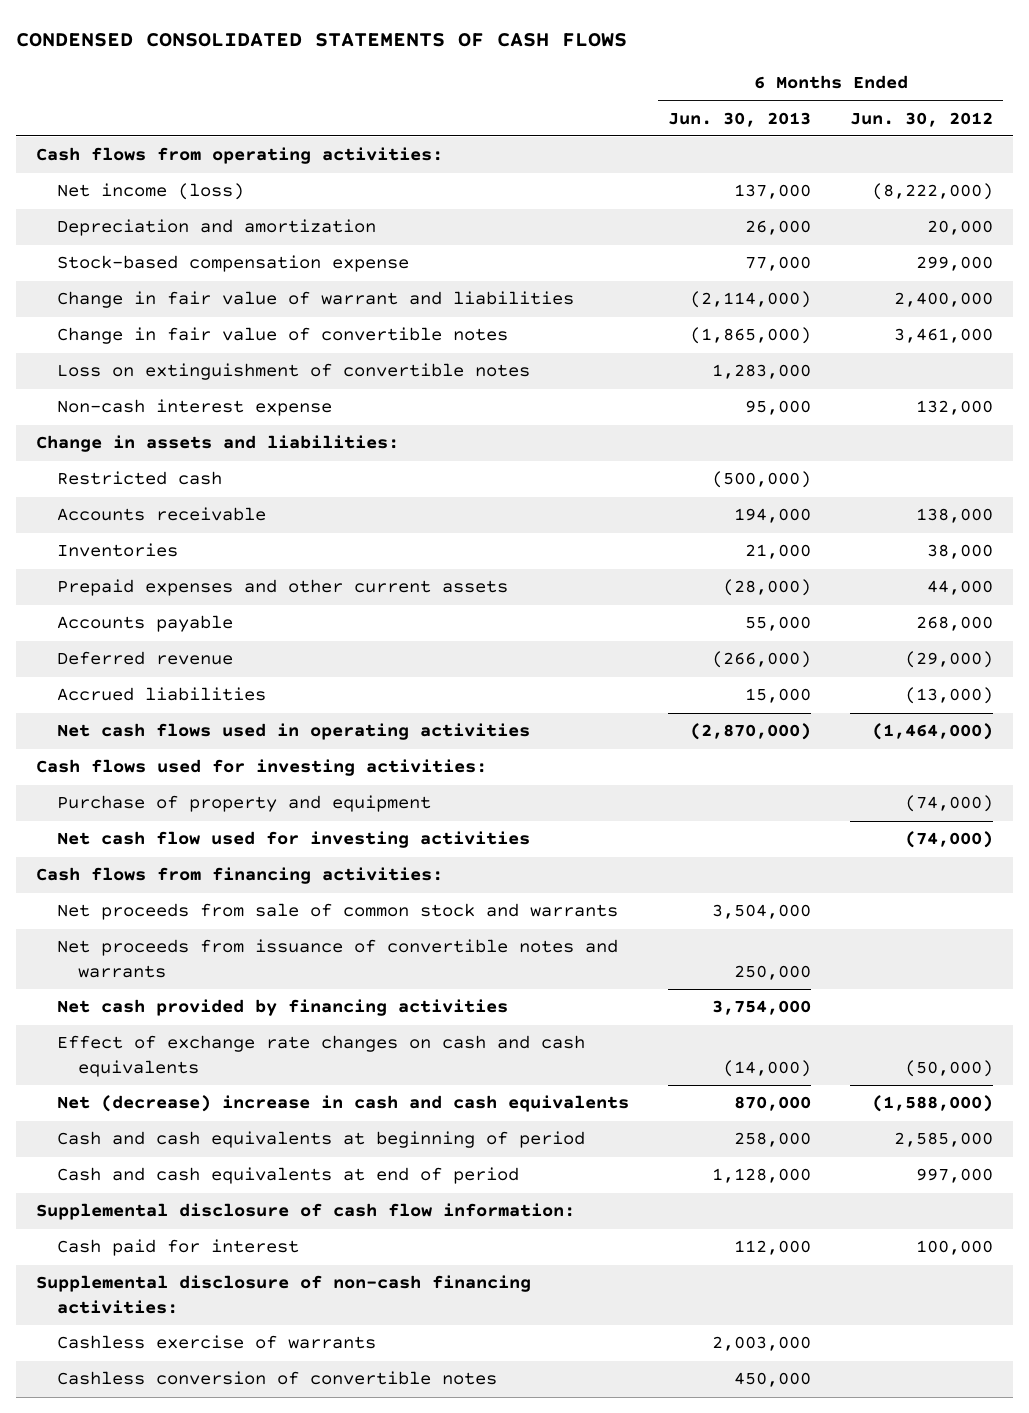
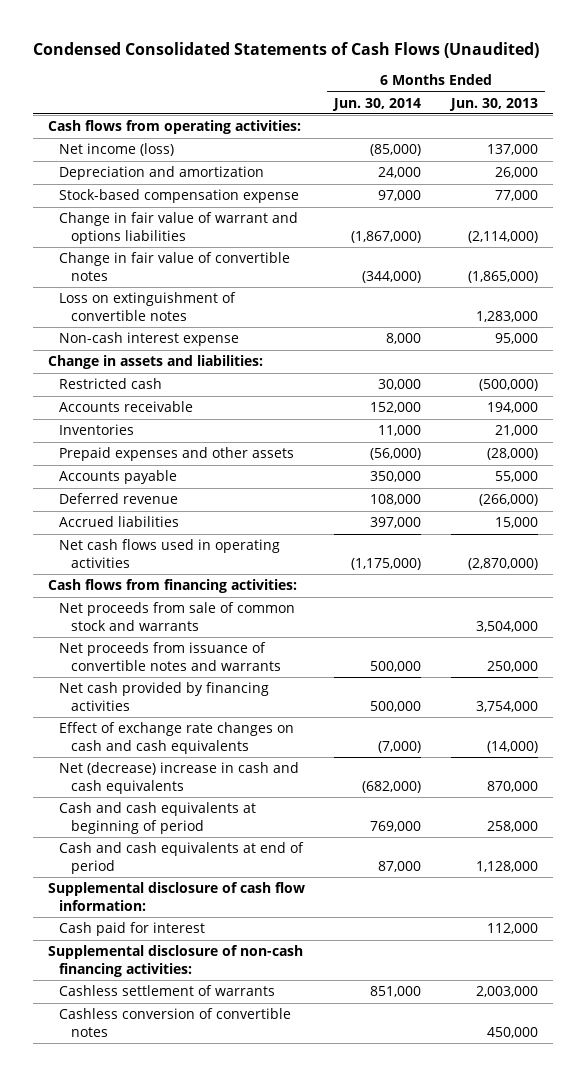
[16,32,628,47] CONDENSED CONSOLIDATED STATEMENTS OF CASH FLOWS -> [32,41,539,58] Condensed Consolidated Statements of Cash Flows (Unaudited)
[850,111,994,127] Jun. 30, 2012 -> none
none -> [332,97,422,111] Jun. 30, 2014
[56,291,574,309] Change in fair value of warrant and liabilities -> [59,212,299,244] Change in fair value of warrant and options liabilities
[56,579,508,597] Prepaid expenses and other current assets -> [59,447,295,462] Prepaid expenses and other assets
[35,759,487,777] Cash flows used for investing activities: -> none
[56,795,431,813] Purchase of property and equipment -> none
[56,831,530,849] Net cash flow used for investing activities -> none
[56,1335,376,1350] Cashless exercise of warrants -> [59,985,276,997] Cashless settlement of warrants

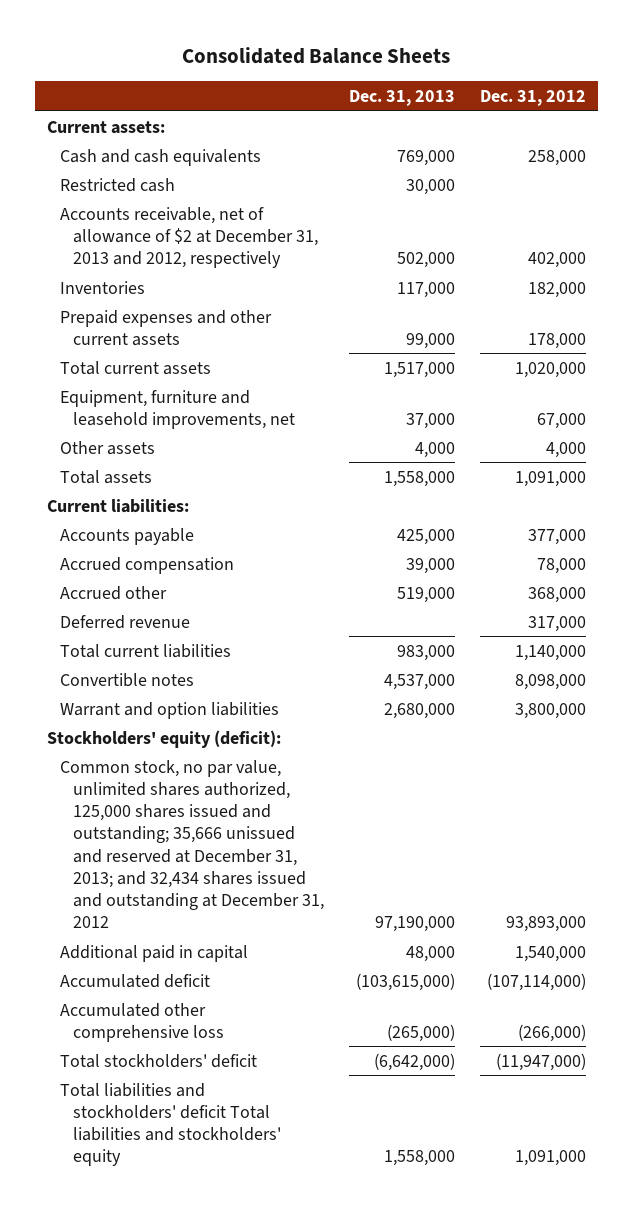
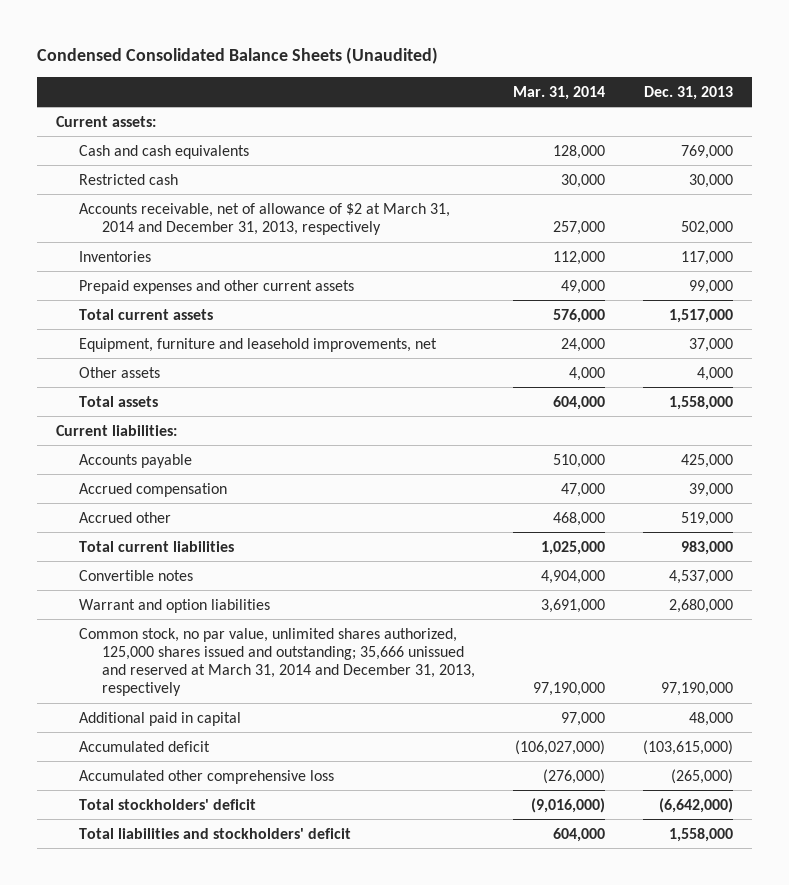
[182,47,451,65] Consolidated Balance Sheets -> [37,47,439,65] Condensed Consolidated Balance Sheets (Unaudited)
[479,89,586,106] Dec. 31, 2012 -> none
none -> [512,85,605,100] Mar. 31, 2014
[60,206,319,269] Accounts receivable, net of allowance of $2 at December 31, 2013 and 2012, respectively -> [78,202,450,235] Accounts receivable, net of allowance of $2 at March 31, 2014 and December 31, 2013, respectively
[60,614,191,629] Deferred revenue -> none
[47,729,282,748] Stockholders' equity (deficit): -> none
[60,759,325,929] Common stock, no par value, unlimited shares authorized, 125,000 shares issued and outstanding; 35,666 unissued and reserved at December 31, 2013; and 32,434 shares issued and outstanding at December 31, 2012 -> [78,627,475,697] Common stock, no par value, unlimited shares authorized, 125,000 shares issued and outstanding; 35,666 unissued and reserved at March 31, 2014 and December 31, 2013, respectively
[60,1082,282,1167] Total liabilities and stockholders' deficit Total liabilities and stockholders' equity -> [78,827,351,839] Total liabilities and stockholders' deficit

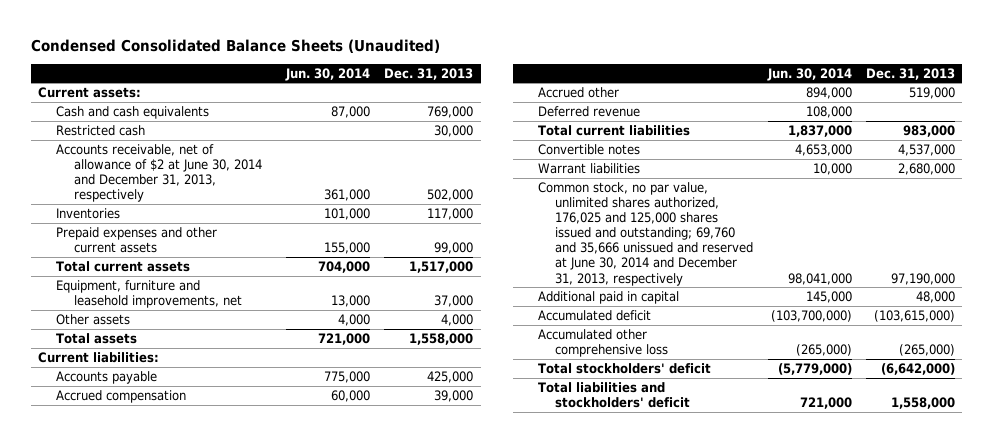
[512,85,605,100] Mar. 31, 2014 -> none
none -> [285,67,371,81] Jun. 30, 2014
[78,202,450,235] Accounts receivable, net of allowance of $2 at March 31, 2014 and December 31, 2013, respectively -> [56,143,262,203] Accounts receivable, net of allowance of $2 at June 30, 2014 and December 31, 2013, respectively
none -> [537,105,640,117] Deferred revenue
[78,598,270,613] Warrant and option liabilities -> [537,162,640,174] Warrant liabilities
[78,627,475,697] Common stock, no par value, unlimited shares authorized, 125,000 shares issued and outstanding; 35,666 unissued and reserved at March 31, 2014 and December 31, 2013, respectively -> [537,181,754,286] Common stock, no par value, unlimited shares authorized, 176,025 and 125,000 shares issued and outstanding; 69,760 and 35,666 unissued and reserved at June 30, 2014 and December 31, 2013, respectively

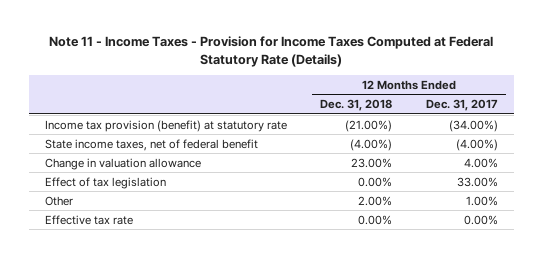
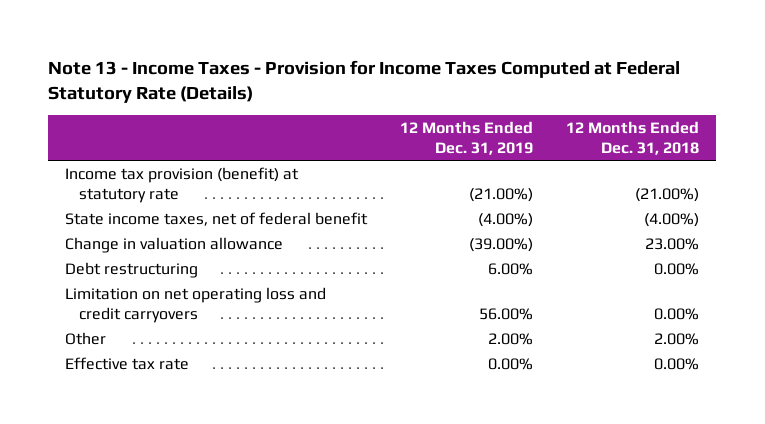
[49,36,494,67] Note 11 - Income Taxes - Provision for Income Taxes Computed at Federal Statutory Rate (Details) -> [48,59,681,103] Note 13 - Income Taxes - Provision for Income Taxes Computed at Federal Statutory Rate (Details)
[425,99,498,112] Dec. 31, 2017 -> none
none -> [400,120,534,155] 12 Months Ended Dec. 31, 2019
[45,176,167,189] Effect of tax legislation -> none
none -> [65,261,199,278] Debt restructuring
none -> [65,286,327,323] Limitation on net operating loss and credit carryovers

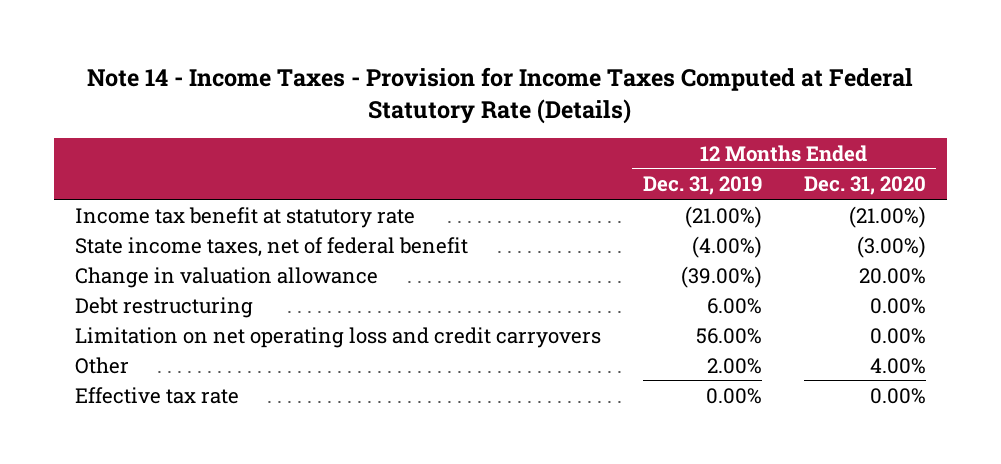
[48,59,681,103] Note 13 - Income Taxes - Provision for Income Taxes Computed at Federal Statutory Rate (Details) -> [87,66,914,124] Note 14 - Income Taxes - Provision for Income Taxes Computed at Federal Statutory Rate (Details)
[566,120,700,155] 12 Months Ended Dec. 31, 2018 -> none
none -> [803,176,926,196] Dec. 31, 2020
[65,166,300,203] Income tax provision (benefit) at statutory rate -> [74,206,415,228] Income tax benefit at statutory rate

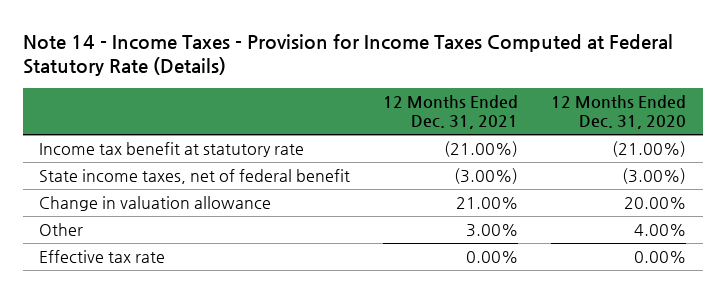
[642,176,762,196] Dec. 31, 2019 -> none
none -> [383,95,519,130] 12 Months Ended Dec. 31, 2021
[74,296,253,318] Debt restructuring -> none
[74,326,601,348] Limitation on net operating loss and credit carryovers -> none

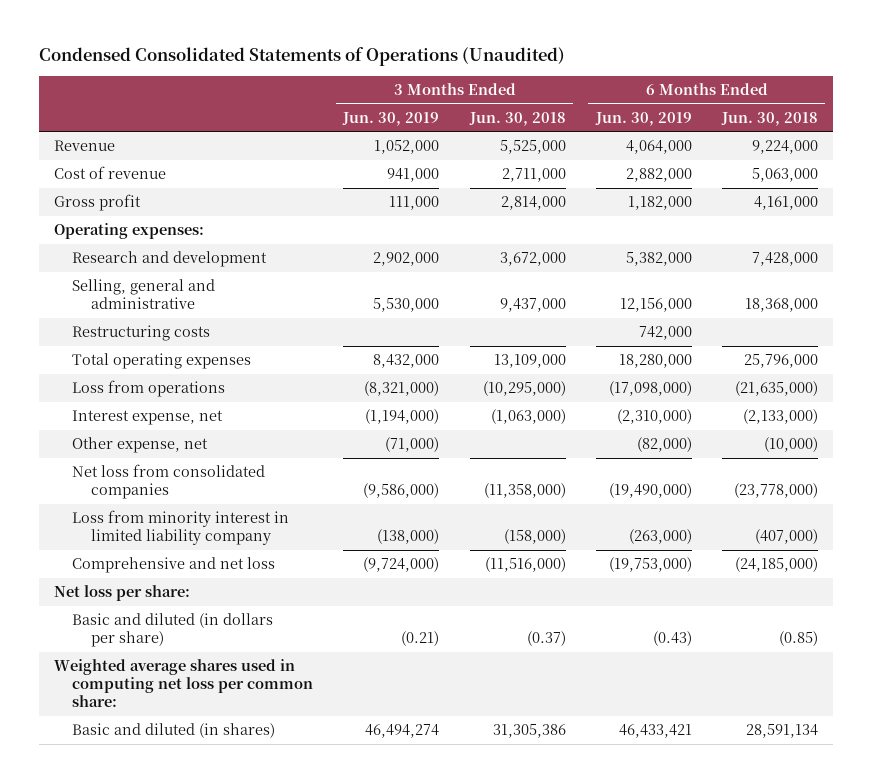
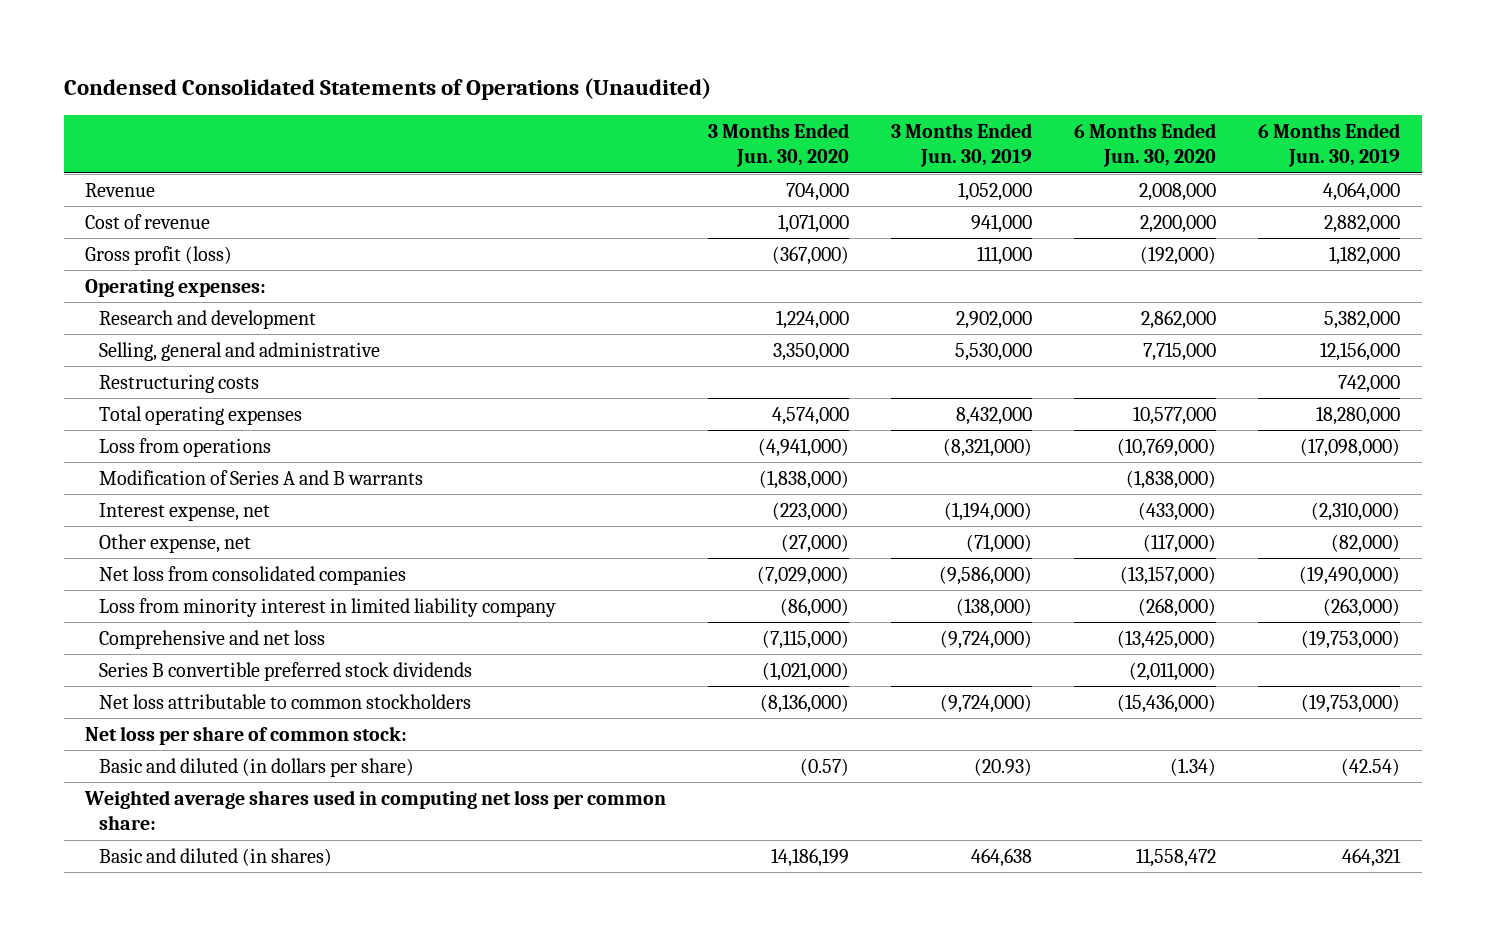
[468,111,566,126] Jun. 30, 2018 -> none
[720,111,818,126] Jun. 30, 2018 -> none
none -> [708,122,850,168] 3 Months Ended Jun. 30, 2020
none -> [1074,122,1217,168] 6 Months Ended Jun. 30, 2020
[53,194,141,212] Gross profit -> [85,245,233,265] Gross profit (loss)
none -> [99,469,424,485] Modification of Series A and B warrants
none -> [99,661,473,681] Series B convertible preferred stock dividends
none -> [99,693,472,709] Net loss attributable to common stockholders
[53,585,190,602] Net loss per share: -> [85,725,408,745] Net loss per share of common stock:
[401,631,440,647] (0.21) -> [974,757,1033,776] (20.93)
[652,631,692,647] (0.43) -> [1341,757,1401,776] (42.54)
[365,724,440,739] 46,494,274 -> [971,847,1033,867] 464,638
[618,724,692,739] 46,433,421 -> [1342,847,1402,867] 464,321

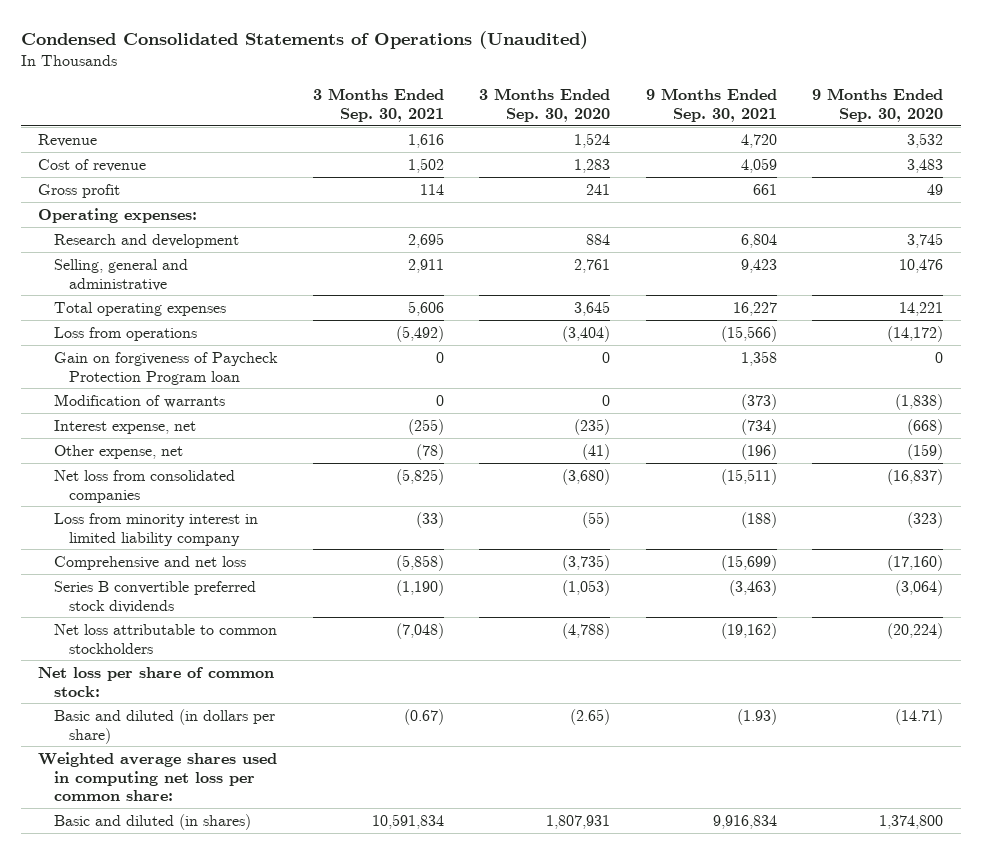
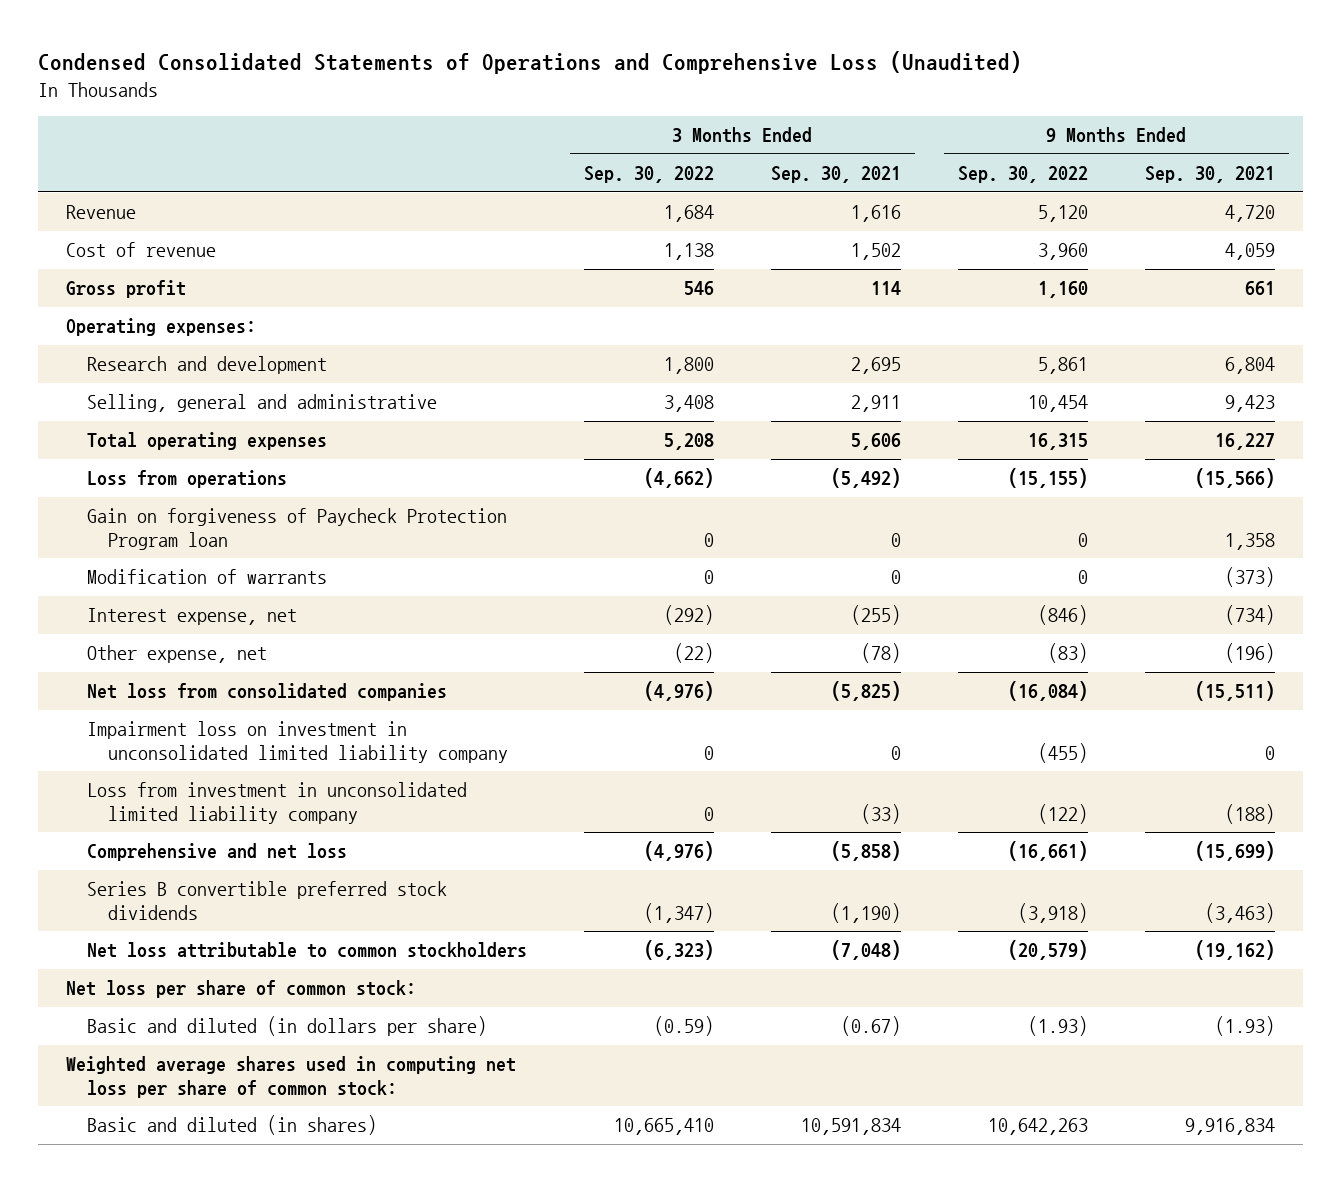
[20,31,588,50] Condensed Consolidated Statements of Operations (Unaudited) -> [37,50,1022,74] Condensed Consolidated Statements of Operations and Comprehensive Loss (Unaudited)
[479,88,611,122] 3 Months Ended Sep. 30, 2020 -> none
[812,88,944,122] 9 Months Ended Sep. 30, 2020 -> none
none -> [583,166,714,184] Sep. 30, 2022
none -> [957,166,1088,184] Sep. 30, 2022
none -> [86,721,508,763] Impairment loss on investment in unconsolidated limited liability company
[53,512,258,546] Loss from minority interest in limited liability company -> [86,782,467,824] Loss from investment in unconsolidated limited liability company
[38,751,278,802] Weighted average shares used in computing net loss per common share: -> [66,1056,517,1098] Weighted average shares used in computing net loss per share of common stock:

